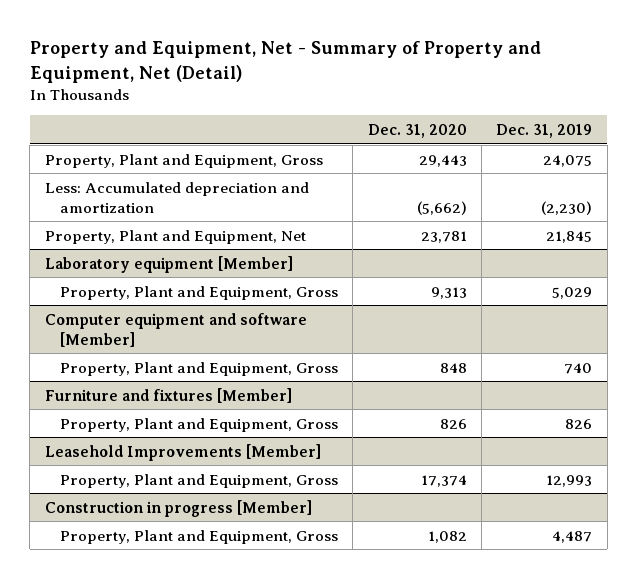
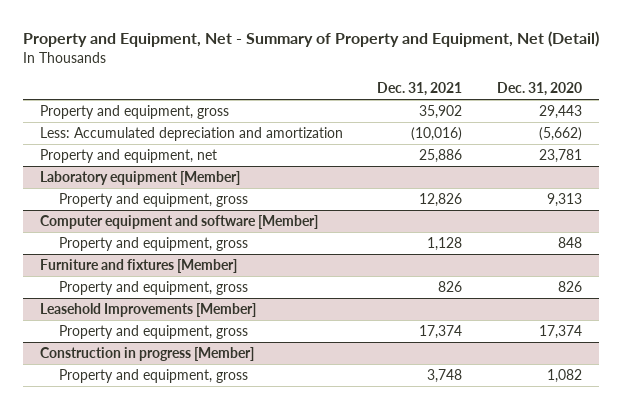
[496,123,593,138] Dec. 31, 2019 -> none
none -> [377,81,463,96] Dec. 31, 2021
[44,153,323,168] Property, Plant and Equipment, Gross -> [39,105,229,120] Property and equipment, gross
[44,229,306,244] Property, Plant and Equipment, Net -> [39,149,217,164] Property and equipment, net
[59,285,338,300] Property, Plant and Equipment, Gross -> [58,193,248,208] Property and equipment, gross
[59,361,338,376] Property, Plant and Equipment, Gross -> [58,237,248,252] Property and equipment, gross
[59,417,338,432] Property, Plant and Equipment, Gross -> [58,281,248,296] Property and equipment, gross
[59,473,338,488] Property, Plant and Equipment, Gross -> [58,325,248,340] Property and equipment, gross
[59,529,338,544] Property, Plant and Equipment, Gross -> [58,369,248,384] Property and equipment, gross

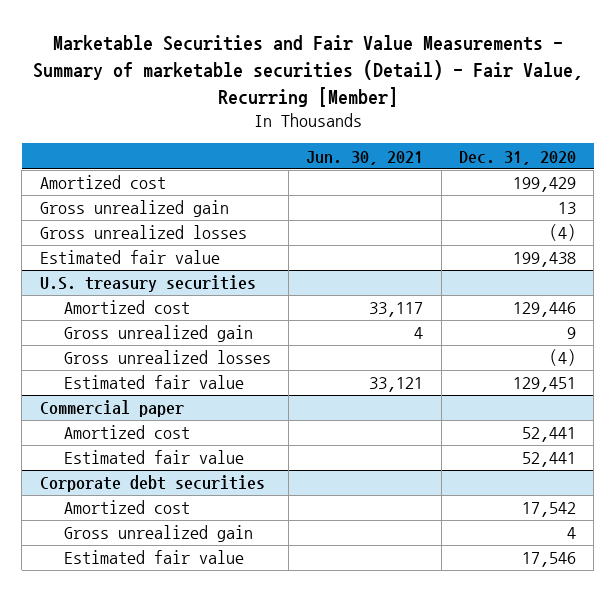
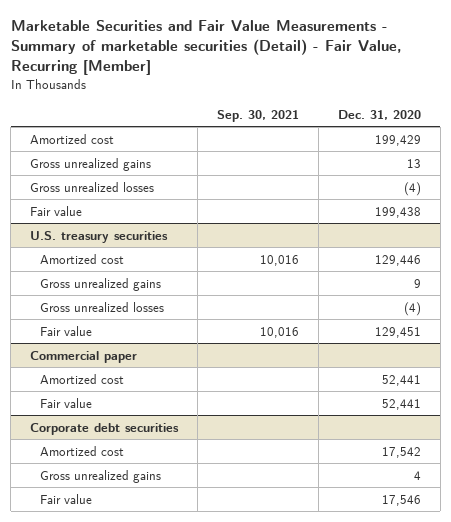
[306,150,424,165] Jun. 30, 2021 -> none
none -> [217,109,300,122] Sep. 30, 2021
[39,200,229,218] Gross unrealized gain -> [30,157,152,171] Gross unrealized gains
[39,250,220,265] Estimated fair value -> [30,205,83,216] Fair value
[63,325,253,343] Gross unrealized gain -> [39,277,161,291] Gross unrealized gains
[63,375,244,390] Estimated fair value -> [39,325,92,336] Fair value
[63,450,244,465] Estimated fair value -> [39,397,92,408] Fair value
[63,525,253,543] Gross unrealized gain -> [39,469,161,483] Gross unrealized gains
[63,550,244,565] Estimated fair value -> [39,493,92,504] Fair value

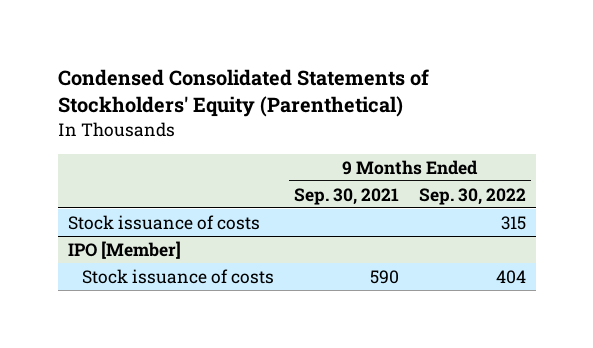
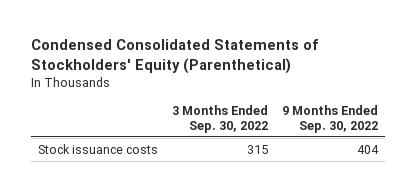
[293,187,399,205] Sep. 30, 2021 -> none
none -> [172,105,269,133] 3 Months Ended Sep. 30, 2022
[67,240,181,259] IPO [Member] -> none
[81,268,274,284] Stock issuance of costs -> none
[67,214,260,230] Stock issuance of costs -> [37,143,158,154] Stock issuance costs
[500,215,526,230] 315 -> [357,144,380,154] 404

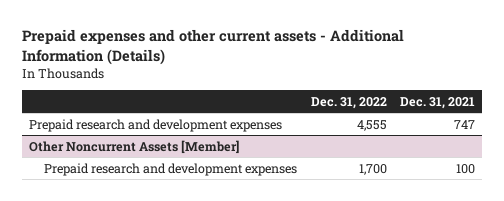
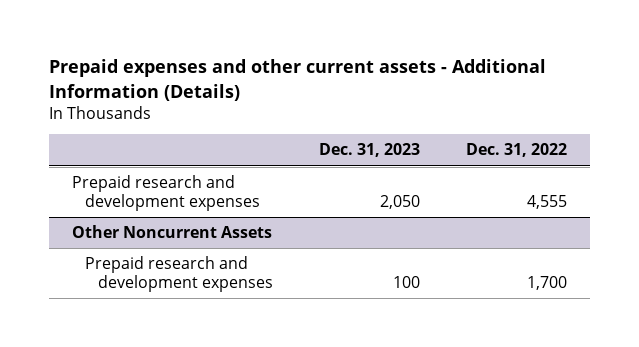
[400,96,476,109] Dec. 31, 2021 -> none
none -> [319,143,421,158] Dec. 31, 2023
[28,139,239,154] Other Noncurrent Assets [Member] -> [72,225,273,239] Other Noncurrent Assets

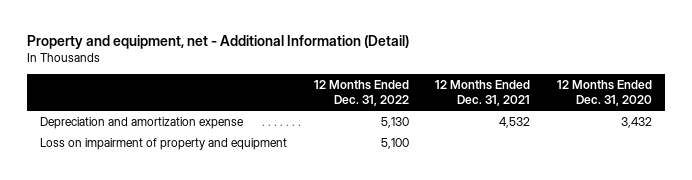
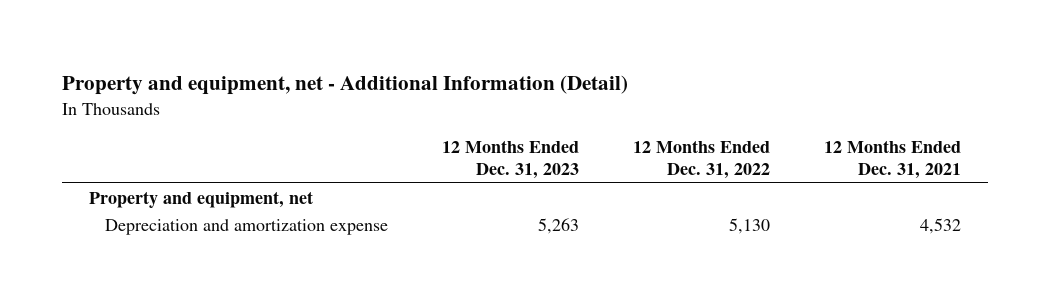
[557,80,653,107] 12 Months Ended Dec. 31, 2020 -> none
none -> [441,139,579,180] 12 Months Ended Dec. 31, 2023
none -> [88,190,313,208] Property and equipment, net
[40,137,288,150] Loss on impairment of property and equipment -> none

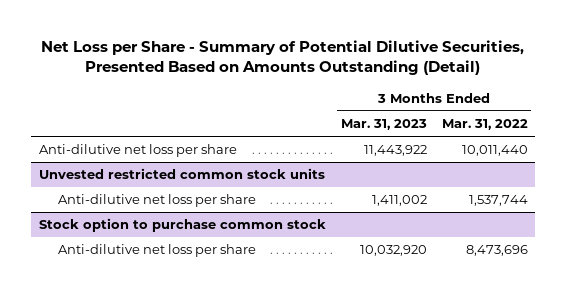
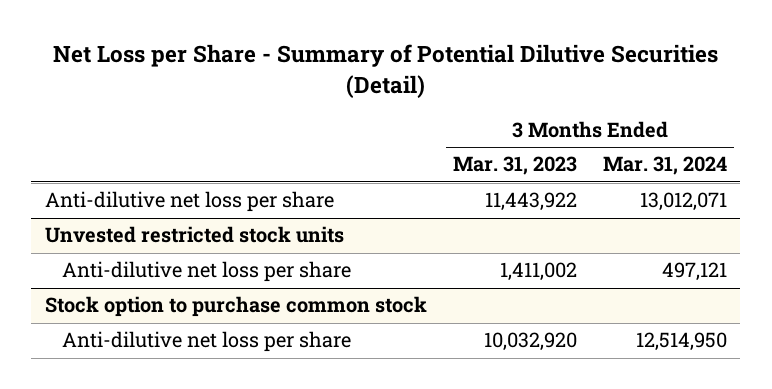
[41,39,525,76] Net Loss per Share - Summary of Potential Dilutive Securities, Presented Based on Amounts Outstanding (Detail) -> [52,44,718,98] Net Loss per Share - Summary of Potential Dilutive Securities (Detail)
[441,118,528,130] Mar. 31, 2022 -> none
none -> [603,156,728,176] Mar. 31, 2024
[38,168,325,180] Unvested restricted common stock units -> [44,226,344,244] Unvested restricted stock units

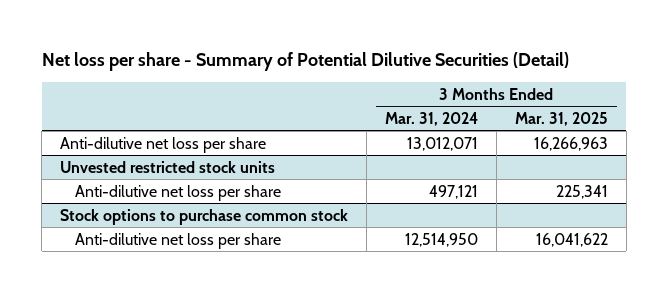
[52,44,718,98] Net Loss per Share - Summary of Potential Dilutive Securities (Detail) -> [41,52,569,72] Net loss per share - Summary of Potential Dilutive Securities (Detail)
[452,156,577,176] Mar. 31, 2023 -> none
none -> [514,111,608,126] Mar. 31, 2025
[44,296,427,318] Stock option to purchase common stock -> [60,208,349,225] Stock options to purchase common stock

